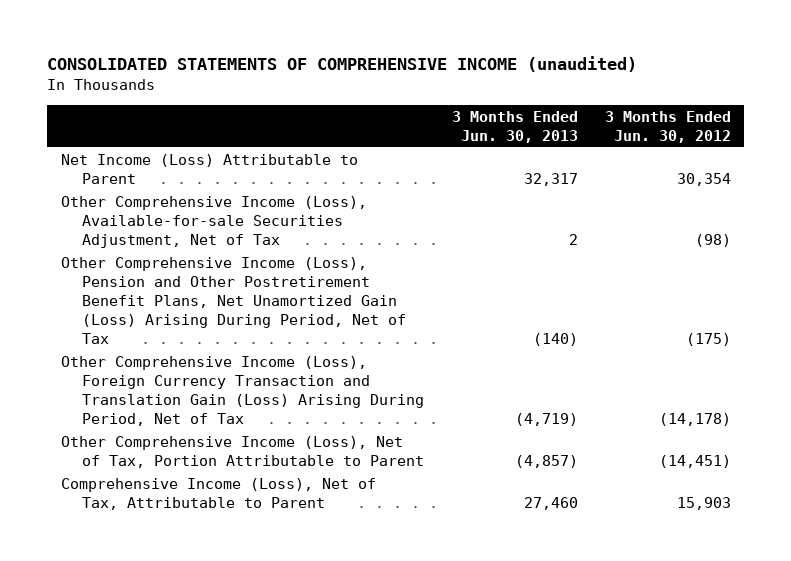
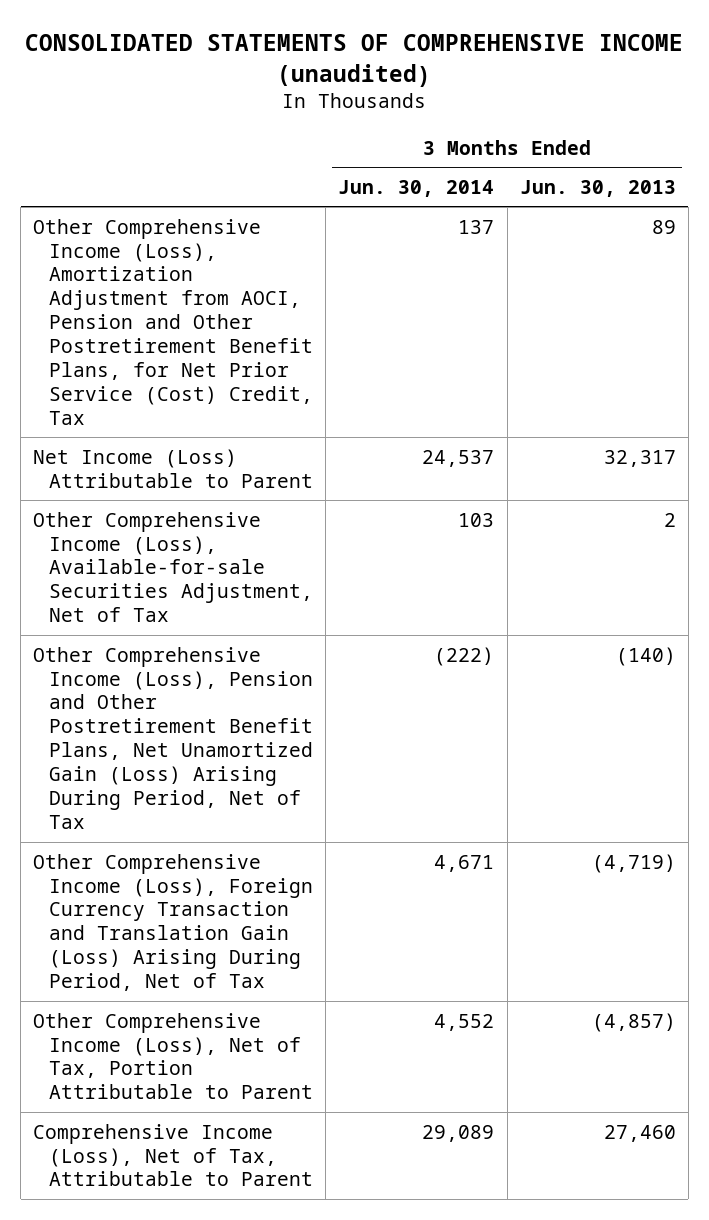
[604,110,731,143] 3 Months Ended Jun. 30, 2012 -> none
none -> [338,179,495,197] Jun. 30, 2014
none -> [33,218,314,426] Other Comprehensive Income (Loss), Amortization Adjustment from AOCI, Pension and Other Postretirement Benefit Plans, for Net Prior Service (Cost) Credit, Tax

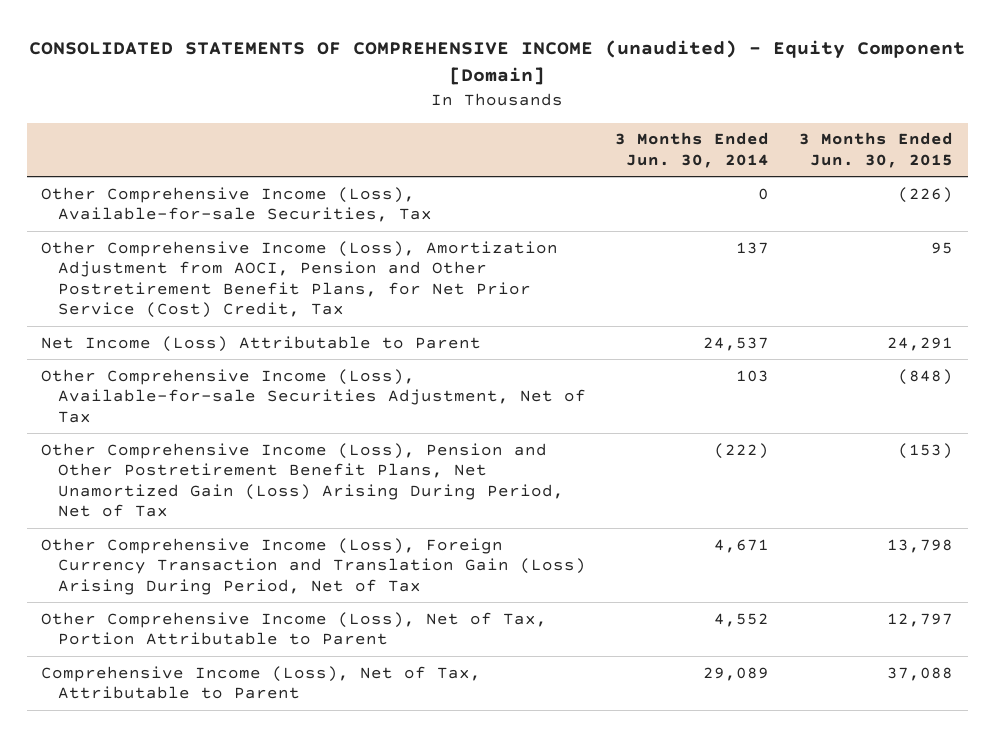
[25,34,684,87] CONSOLIDATED STATEMENTS OF COMPREHENSIVE INCOME (unaudited) -> [29,39,966,86] CONSOLIDATED STATEMENTS OF COMPREHENSIVE INCOME (unaudited) - Equity Component [Domain]
[519,179,676,197] Jun. 30, 2013 -> none
none -> [798,132,953,168] 3 Months Ended Jun. 30, 2015
none -> [41,186,432,223] Other Comprehensive Income (Loss), Available-for-sale Securities, Tax

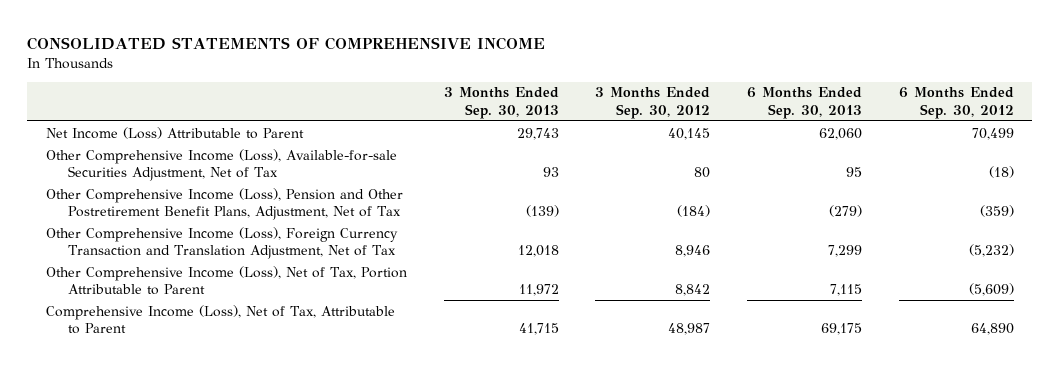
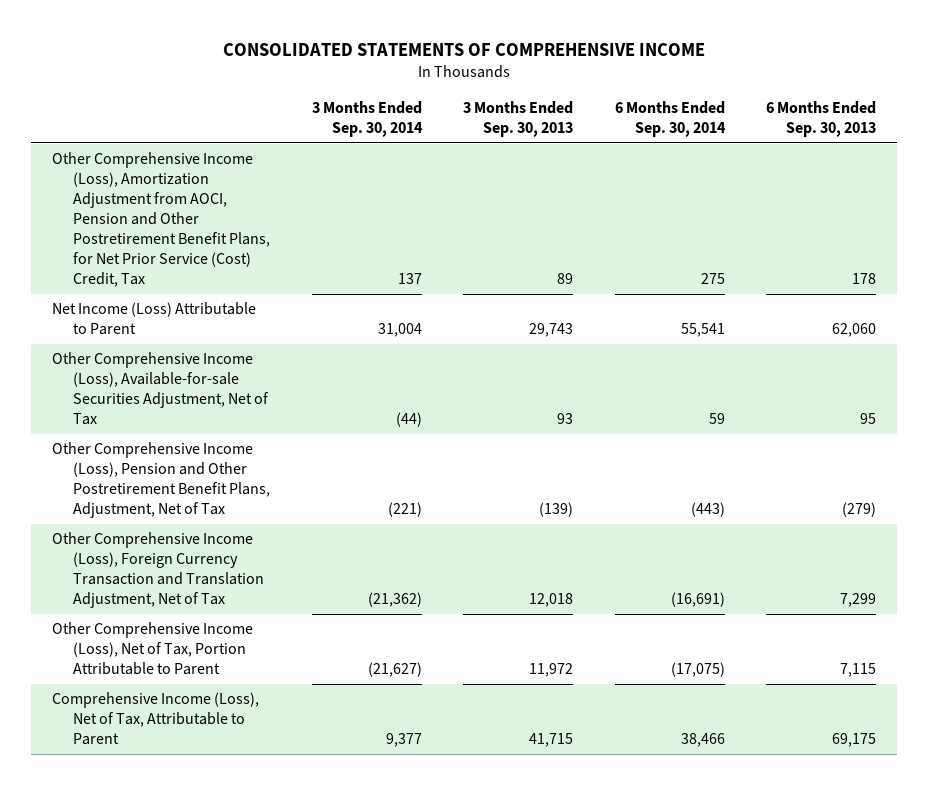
[595,87,711,119] 3 Months Ended Sep. 30, 2012 -> none
[898,87,1014,119] 6 Months Ended Sep. 30, 2012 -> none
none -> [311,101,423,138] 3 Months Ended Sep. 30, 2014
none -> [614,101,726,138] 6 Months Ended Sep. 30, 2014
none -> [51,152,271,288] Other Comprehensive Income (Loss), Amortization Adjustment from AOCI, Pension and Other Postretirement Benefit Plans, for Net Prior Service (Cost) Credit, Tax

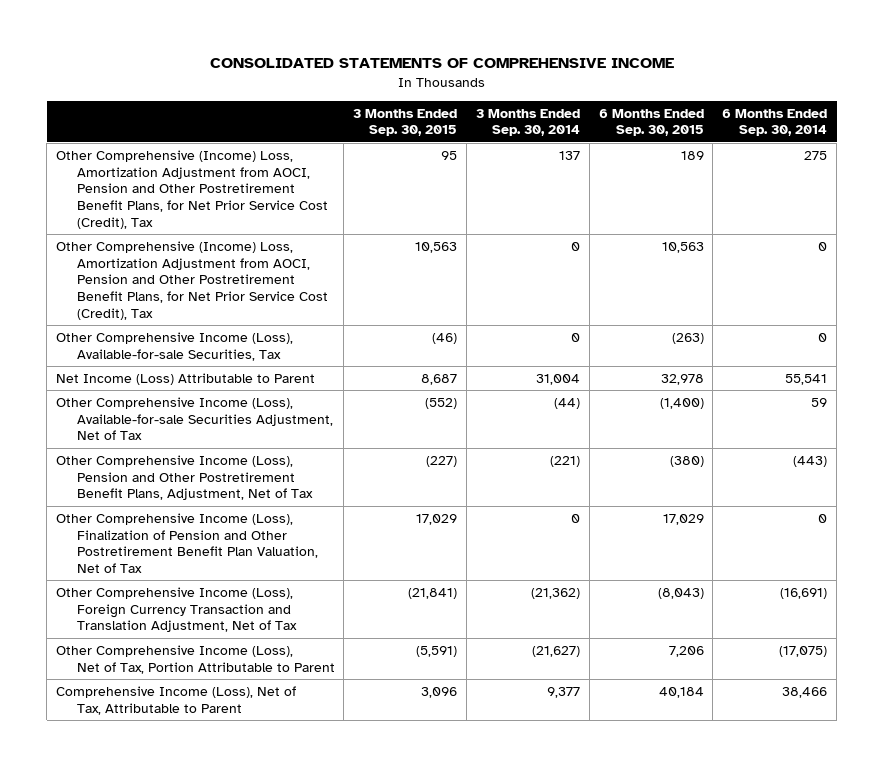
[463,101,574,138] 3 Months Ended Sep. 30, 2013 -> none
[766,101,877,138] 6 Months Ended Sep. 30, 2013 -> none
none -> [353,108,458,137] 3 Months Ended Sep. 30, 2015
none -> [598,108,704,137] 6 Months Ended Sep. 30, 2015
[51,152,271,288] Other Comprehensive Income (Loss), Amortization Adjustment from AOCI, Pension and Other Postretirement Benefit Plans, for Net Prior Service (Cost) Credit, Tax -> [56,149,328,229] Other Comprehensive (Income) Loss, Amortization Adjustment from AOCI, Pension and Other Postretirement Benefit Plans, for Net Prior Service Cost (Credit), Tax
none -> [56,240,328,320] Other Comprehensive (Income) Loss, Amortization Adjustment from AOCI, Pension and Other Postretirement Benefit Plans, for Net Prior Service Cost (Credit), Tax
none -> [56,331,294,361] Other Comprehensive Income (Loss), Available-for-sale Securities, Tax
none -> [56,512,318,573] Other Comprehensive Income (Loss), Finalization of Pension and Other Postretirement Benefit Plan Valuation, Net of Tax

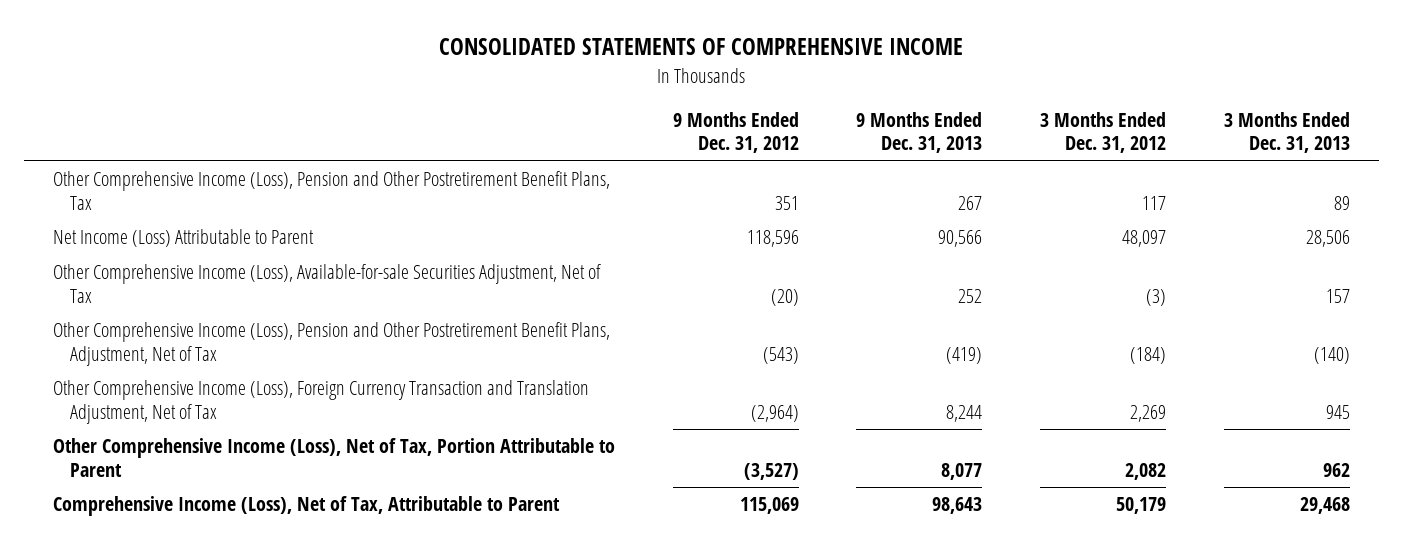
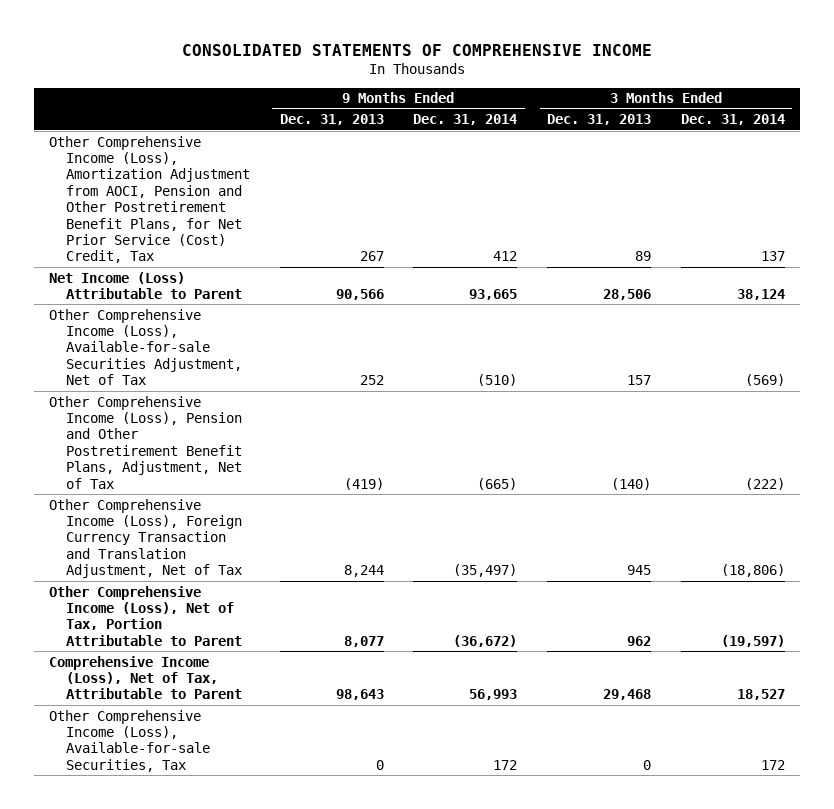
[672,112,799,154] 9 Months Ended Dec. 31, 2012 -> none
[1040,112,1167,154] 3 Months Ended Dec. 31, 2012 -> none
none -> [413,114,518,126] Dec. 31, 2014
none -> [680,114,785,126] Dec. 31, 2014
[52,171,610,210] Other Comprehensive Income (Loss), Pension and Other Postretirement Benefit Plans, Tax -> [49,135,250,264] Other Comprehensive Income (Loss), Amortization Adjustment from AOCI, Pension and Other Postretirement Benefit Plans, for Net Prior Service (Cost) Credit, Tax
none -> [49,709,210,772] Other Comprehensive Income (Loss), Available-for-sale Securities, Tax

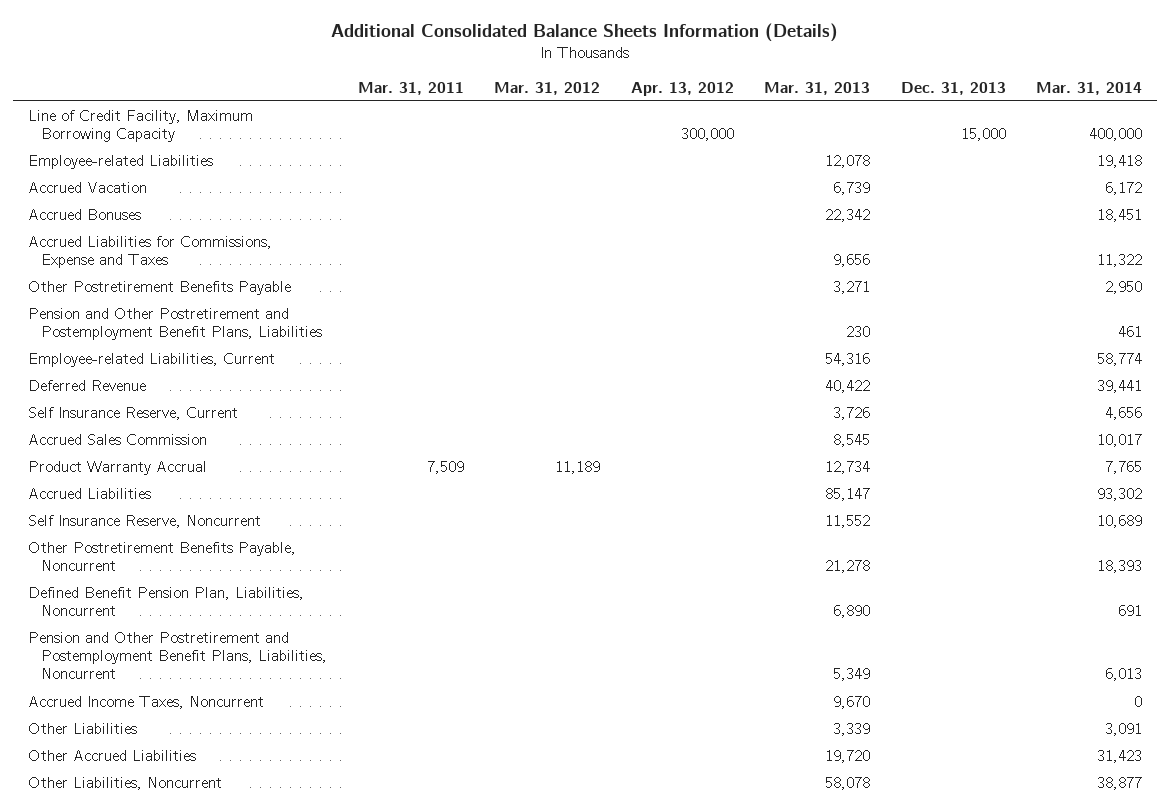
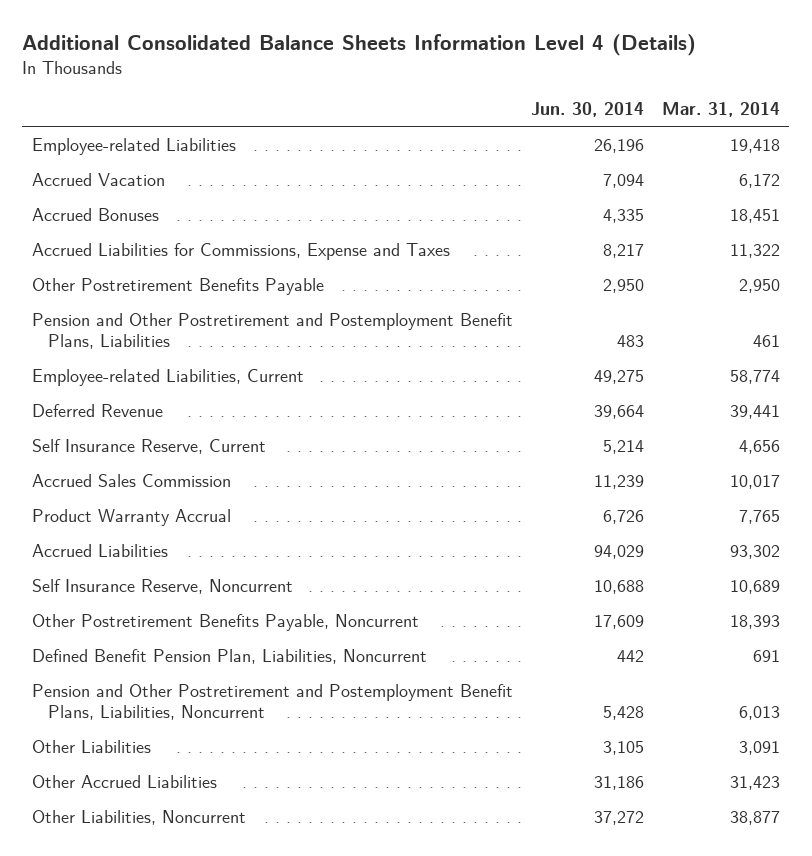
[331,23,839,43] Additional Consolidated Balance Sheets Information (Details) -> [22,33,697,56] Additional Consolidated Balance Sheets Information Level 4 (Details)
[357,81,464,95] Mar. 31, 2011 -> none
[494,81,601,95] Mar. 31, 2012 -> none
[630,81,734,96] Apr. 13, 2012 -> none
[764,81,871,95] Mar. 31, 2013 -> none
[900,81,1006,95] Dec. 31, 2013 -> none
none -> [530,102,644,118] Jun. 30, 2014
[28,109,254,143] Line of Credit Facility, Maximum Borrowing Capacity -> none
[28,695,265,709] Accrued Income Taxes, Noncurrent -> none

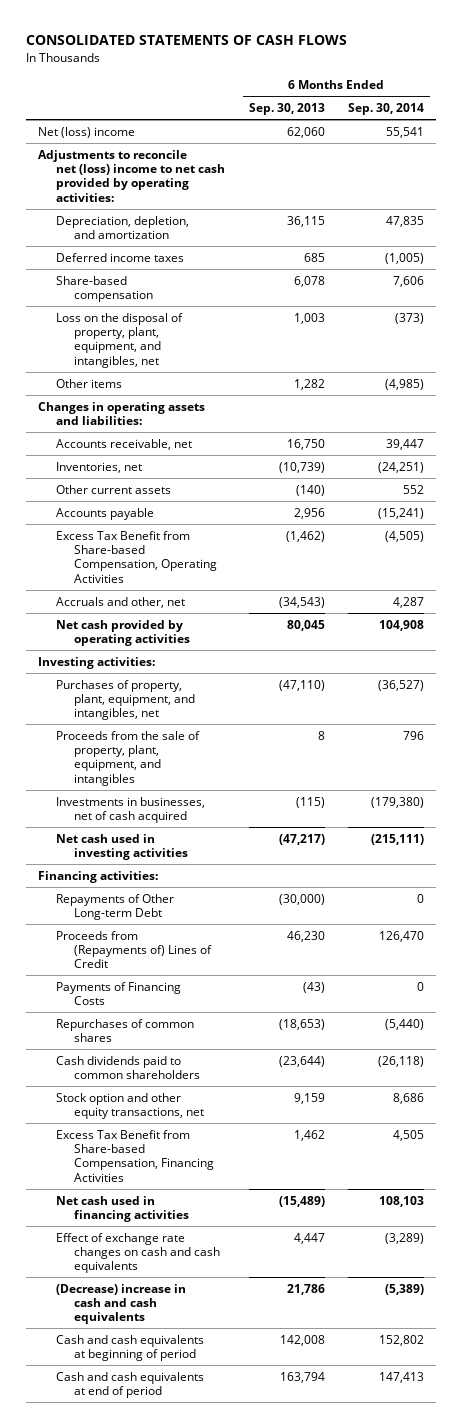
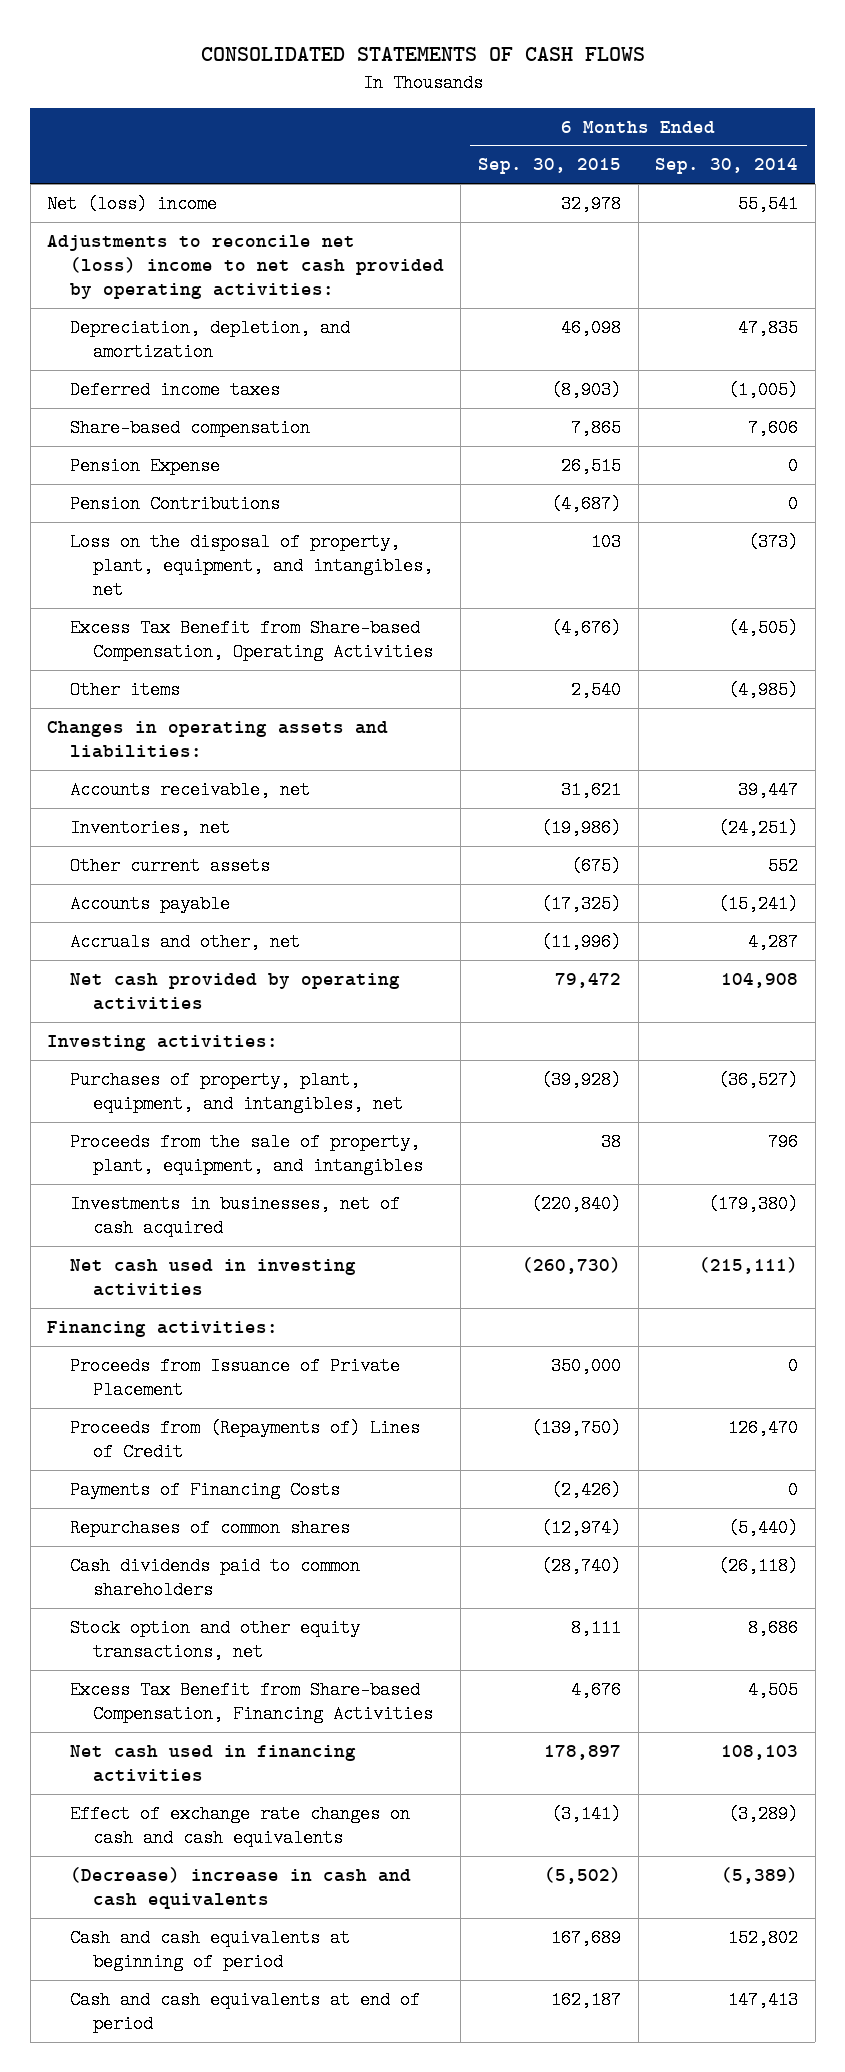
[248,103,325,116] Sep. 30, 2013 -> none
none -> [478,158,622,175] Sep. 30, 2015
none -> [69,456,220,475] Pension Expense
none -> [69,494,280,513] Pension Contributions
[56,530,218,583] Excess Tax Benefit from Share-based Compensation, Operating Activities -> [69,618,433,661] Excess Tax Benefit from Share-based Compensation, Operating Activities
[56,893,175,920] Repayments of Other Long-term Debt -> none
none -> [69,1356,400,1399] Proceeds from Issuance of Private Placement

